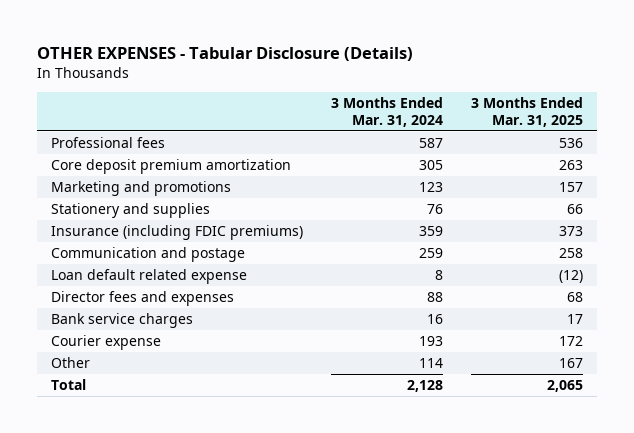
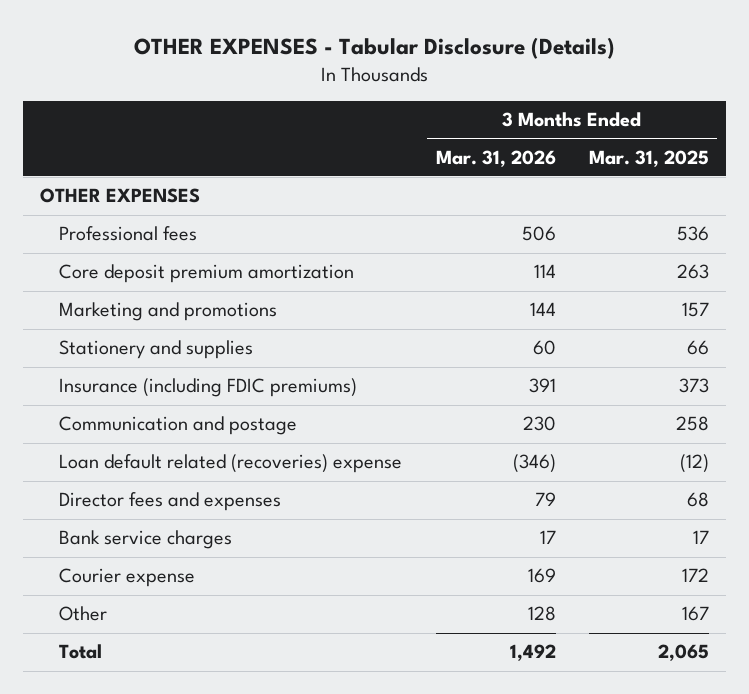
[330,97,443,127] 3 Months Ended Mar. 31, 2024 -> none
none -> [435,149,556,167] Mar. 31, 2026
none -> [40,188,201,204] OTHER EXPENSES
[50,269,247,285] Loan default related expense -> [59,454,403,474] Loan default related (recoveries) expense

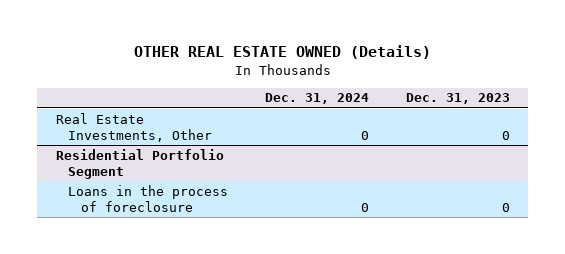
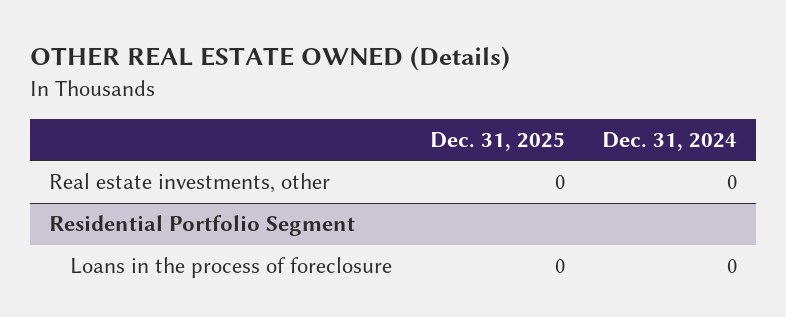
[405,93,510,105] Dec. 31, 2023 -> none
none -> [429,131,565,151] Dec. 31, 2025
[55,112,213,142] Real Estate Investments, Other -> [48,173,330,194] Real estate investments, other

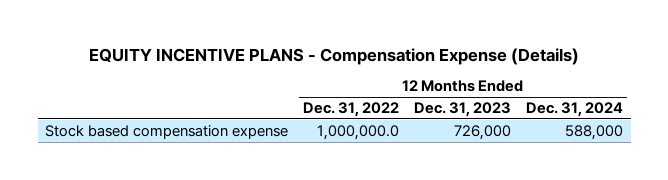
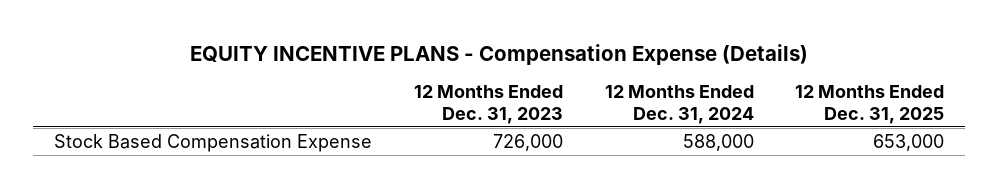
[303,102,400,118] Dec. 31, 2022 -> none
none -> [795,85,945,124] 12 Months Ended Dec. 31, 2025
[45,125,289,140] Stock based compensation expense -> [53,134,372,153] Stock Based Compensation Expense

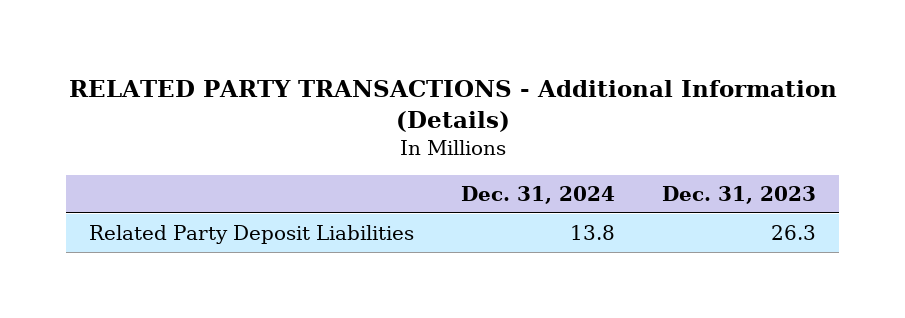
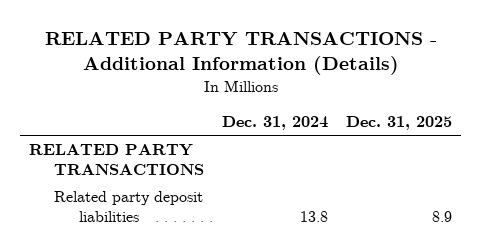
[661,186,816,205] Dec. 31, 2023 -> none
none -> [345,116,452,131] Dec. 31, 2025
none -> [29,144,205,175] RELATED PARTY TRANSACTIONS
[89,225,415,245] Related Party Deposit Liabilities -> [54,191,204,222] Related party deposit liabilities

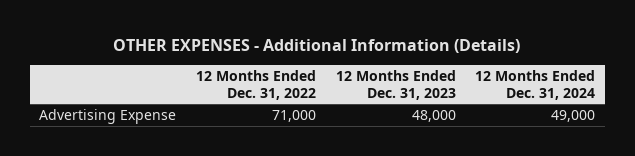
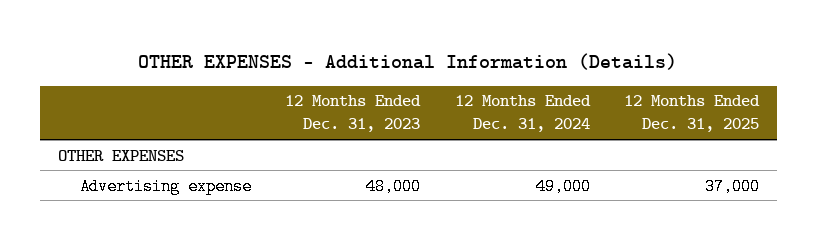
[196,69,317,100] 12 Months Ended Dec. 31, 2022 -> none
none -> [624,95,761,133] 12 Months Ended Dec. 31, 2025
none -> [57,149,184,161] OTHER EXPENSES
[39,108,177,124] Advertising Expense -> [79,177,252,195] Advertising expense

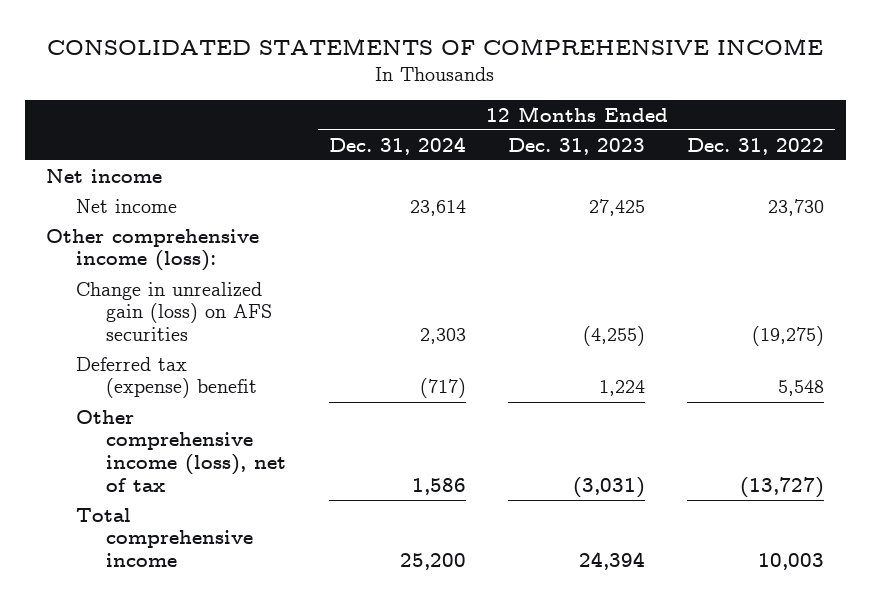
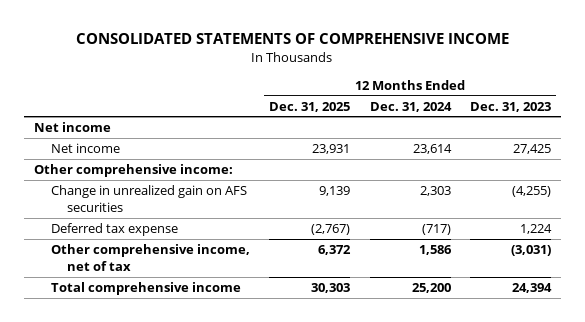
[687,137,825,155] Dec. 31, 2022 -> none
none -> [269,101,351,112] Dec. 31, 2025
[45,228,259,272] Other comprehensive income (loss): -> [33,164,233,178] Other comprehensive income:
[76,281,273,342] Change in unrealized gain (loss) on AFS securities -> [50,185,247,212] Change in unrealized gain on AFS securities
[76,356,258,399] Deferred tax (expense) benefit -> [50,223,178,237] Deferred tax expense
[76,409,287,492] Other comprehensive income (loss), net of tax -> [50,244,250,271] Other comprehensive income, net of tax

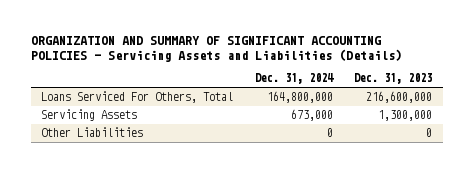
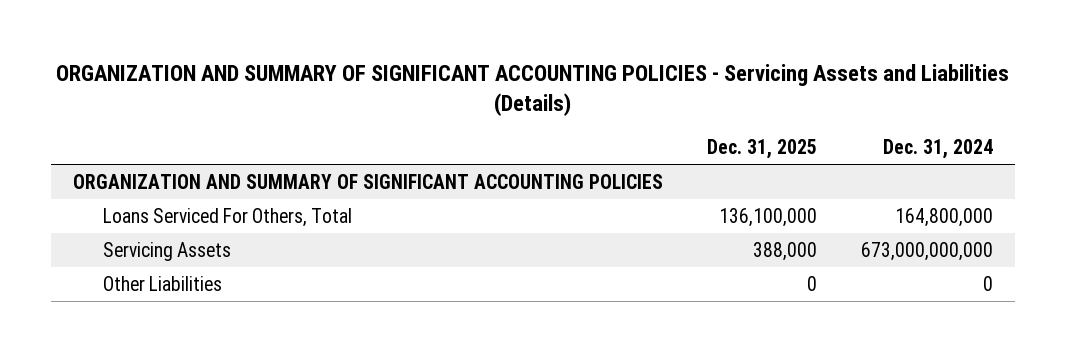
[354,73,433,85] Dec. 31, 2023 -> none
none -> [706,139,817,160] Dec. 31, 2025
none -> [72,173,663,189] ORGANIZATION AND SUMMARY OF SIGNIFICANT ACCOUNTING POLICIES
[290,109,333,122] 673,000 -> [860,241,993,261] 673,000,000,000

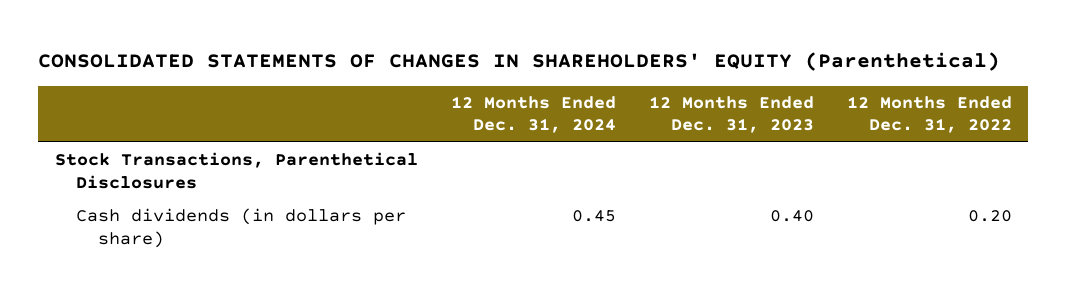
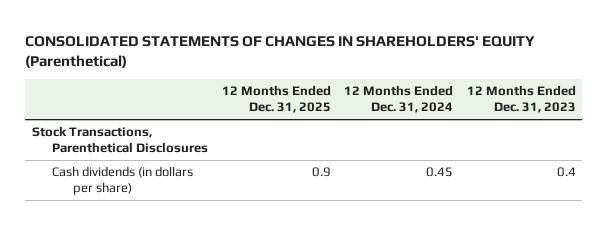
[846,95,1012,134] 12 Months Ended Dec. 31, 2022 -> none
none -> [221,85,331,114] 12 Months Ended Dec. 31, 2025
[769,210,814,223] 0.40 -> [556,167,576,178] 0.4

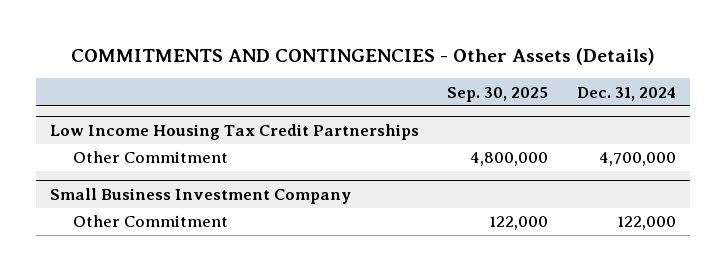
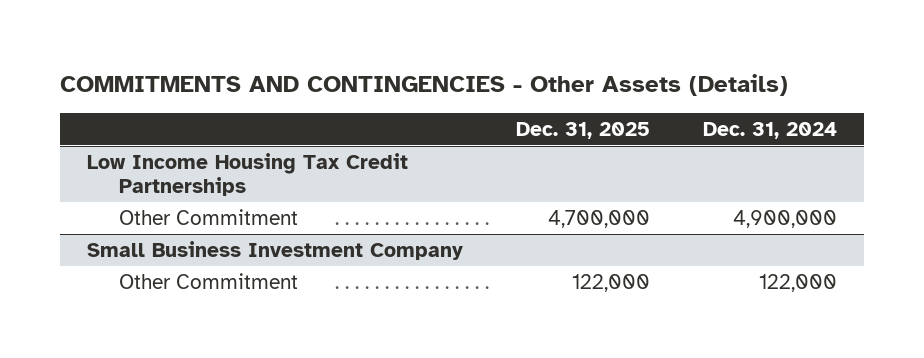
[447,86,549,102] Sep. 30, 2025 -> none
none -> [516,121,651,139] Dec. 31, 2025
[598,152,676,167] 4,700,000 -> [733,209,838,228] 4,900,000

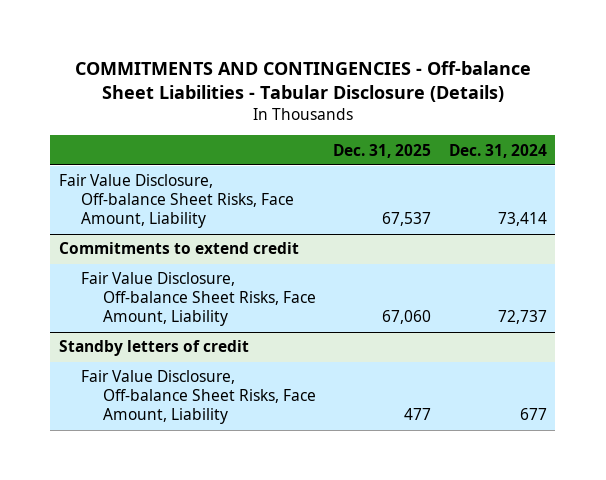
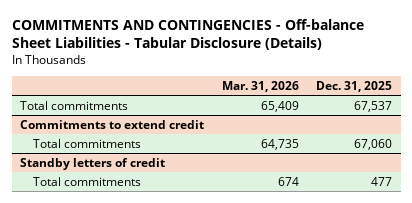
[448,143,547,158] Dec. 31, 2024 -> none
none -> [221,80,299,92] Mar. 31, 2026
[59,174,294,229] Fair Value Disclosure, Off-balance Sheet Risks, Face Amount, Liability -> [20,100,129,110] Total commitments
[80,272,316,327] Fair Value Disclosure, Off-balance Sheet Risks, Face Amount, Liability -> [32,138,141,148] Total commitments
[80,370,316,425] Fair Value Disclosure, Off-balance Sheet Risks, Face Amount, Liability -> [32,176,141,186] Total commitments

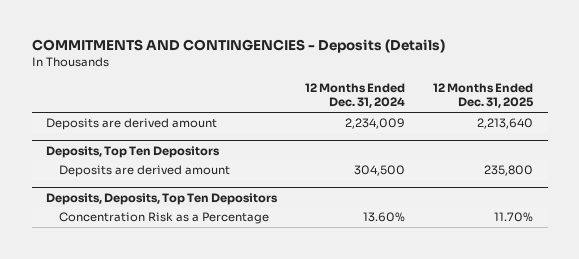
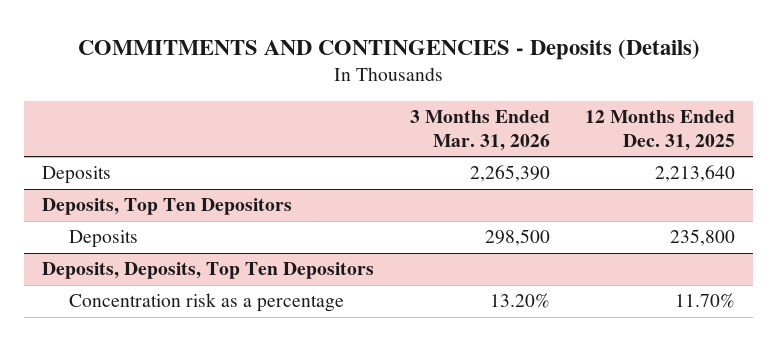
[305,82,406,109] 12 Months Ended Dec. 31, 2024 -> none
none -> [409,110,550,151] 3 Months Ended Mar. 31, 2026
[46,118,218,131] Deposits are derived amount -> [42,166,112,185] Deposits
[58,165,230,178] Deposits are derived amount -> [69,230,139,249] Deposits
[58,212,269,225] Concentration Risk as a Percentage -> [69,293,345,313] Concentration risk as a percentage

